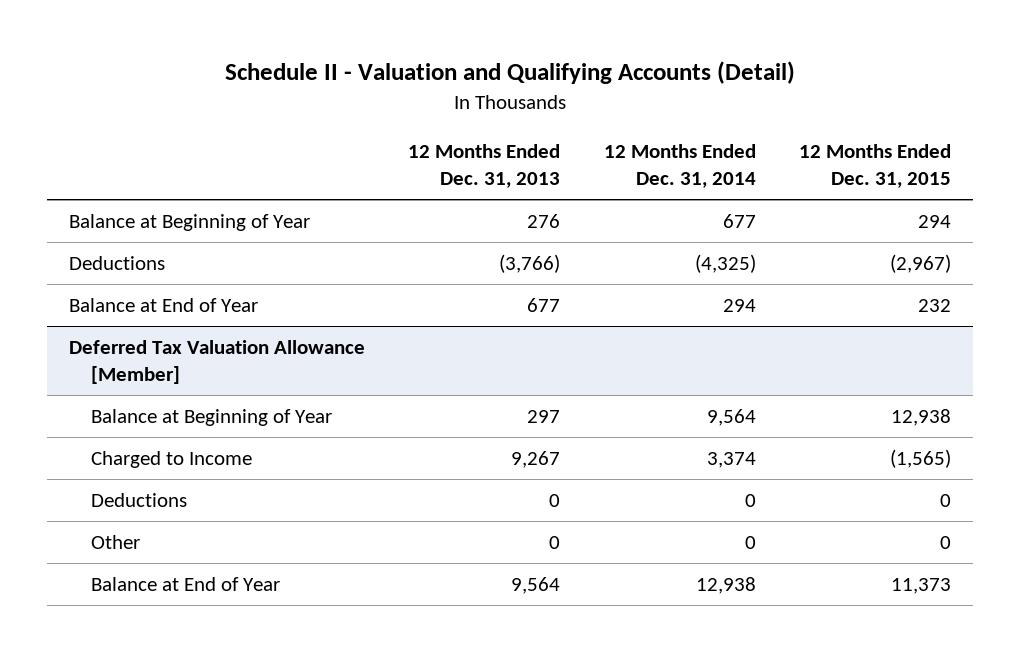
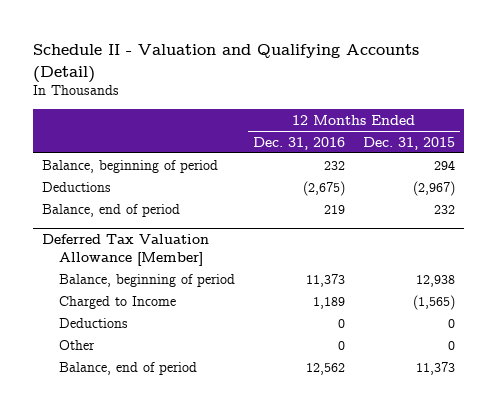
[408,144,561,188] 12 Months Ended Dec. 31, 2013 -> none
[603,144,756,188] 12 Months Ended Dec. 31, 2014 -> none
none -> [252,136,345,150] Dec. 31, 2016
[69,213,311,231] Balance at Beginning of Year -> [42,159,219,173] Balance, beginning of period
[69,297,259,312] Balance at End of Year -> [42,203,181,217] Balance, end of period
[90,408,332,426] Balance at Beginning of Year -> [58,273,235,287] Balance, beginning of period
[90,576,280,591] Balance at End of Year -> [58,361,197,375] Balance, end of period

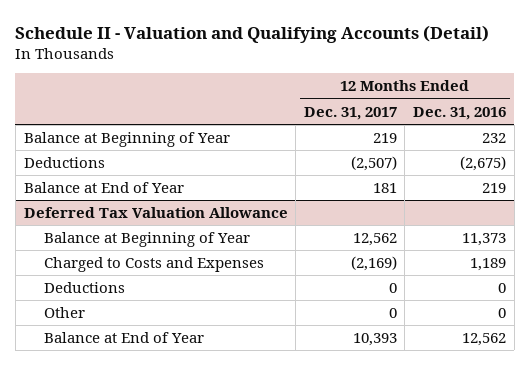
[363,136,456,150] Dec. 31, 2015 -> none
none -> [303,106,397,120] Dec. 31, 2017
[42,159,219,173] Balance, beginning of period -> [23,131,230,147] Balance at Beginning of Year
[42,203,181,217] Balance, end of period -> [23,181,184,193] Balance at End of Year
[42,234,210,266] Deferred Tax Valuation Allowance [Member] -> [23,206,288,218] Deferred Tax Valuation Allowance
[58,273,235,287] Balance, beginning of period -> [43,231,250,247] Balance at Beginning of Year
[58,295,176,309] Charged to Income -> [43,256,264,272] Charged to Costs and Expenses
[58,361,197,375] Balance, end of period -> [43,331,204,343] Balance at End of Year

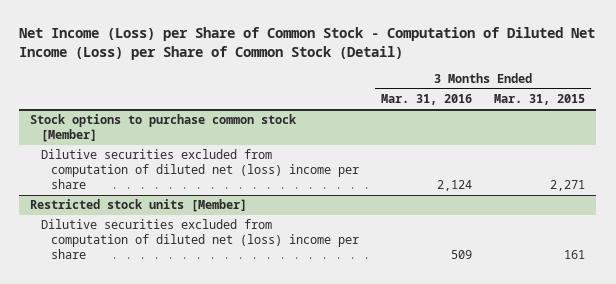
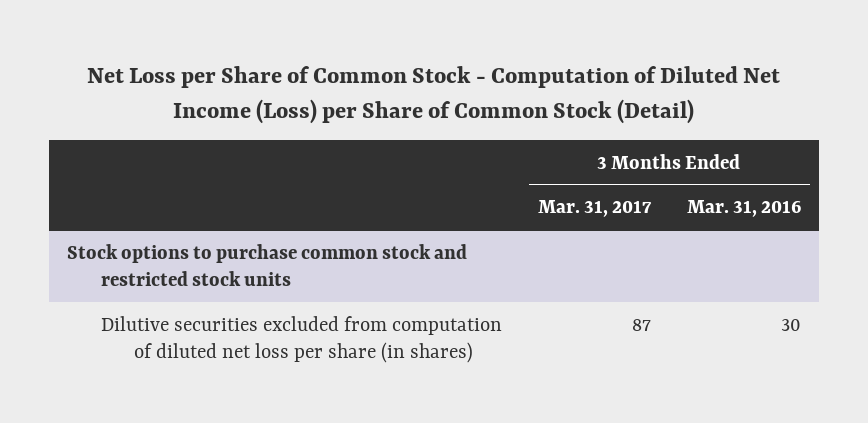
[19,27,596,60] Net Income (Loss) per Share of Common Stock - Computation of Diluted Net Income (Loss) per Share of Common Stock (Detail) -> [87,66,781,124] Net Loss per Share of Common Stock - Computation of Diluted Net Income (Loss) per Share of Common Stock (Detail)
[494,94,586,106] Mar. 31, 2015 -> none
none -> [537,200,652,218] Mar. 31, 2017
[30,199,248,213] Restricted stock units [Member] -> none
[40,219,359,260] Dilutive securities excluded from computation of diluted net (loss) income per share -> none
[30,114,298,143] Stock options to purchase common stock [Member] -> [67,243,468,286] Stock options to purchase common stock and restricted stock units
[40,149,359,190] Dilutive securities excluded from computation of diluted net (loss) income per share -> [100,315,502,363] Dilutive securities excluded from computation of diluted net loss per share (in shares)
[436,180,472,192] 2,124 -> [781,318,802,331] 30

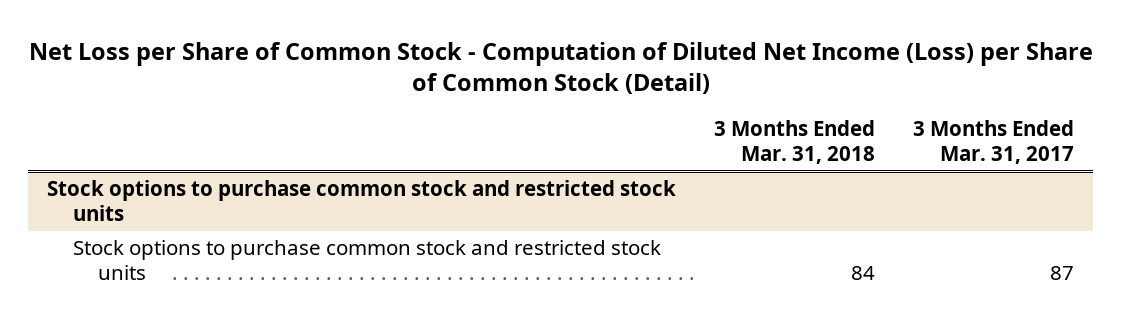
[687,200,802,218] Mar. 31, 2016 -> none
none -> [714,119,876,165] 3 Months Ended Mar. 31, 2018
[100,315,502,363] Dilutive securities excluded from computation of diluted net loss per share (in shares) -> [72,240,661,281] Stock options to purchase common stock and restricted stock units

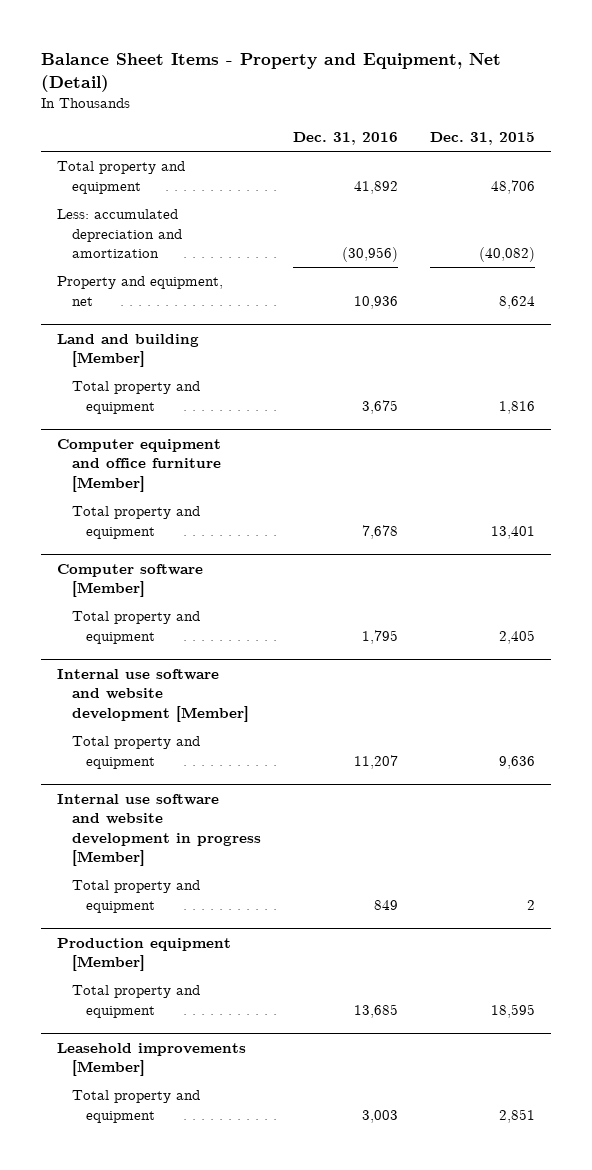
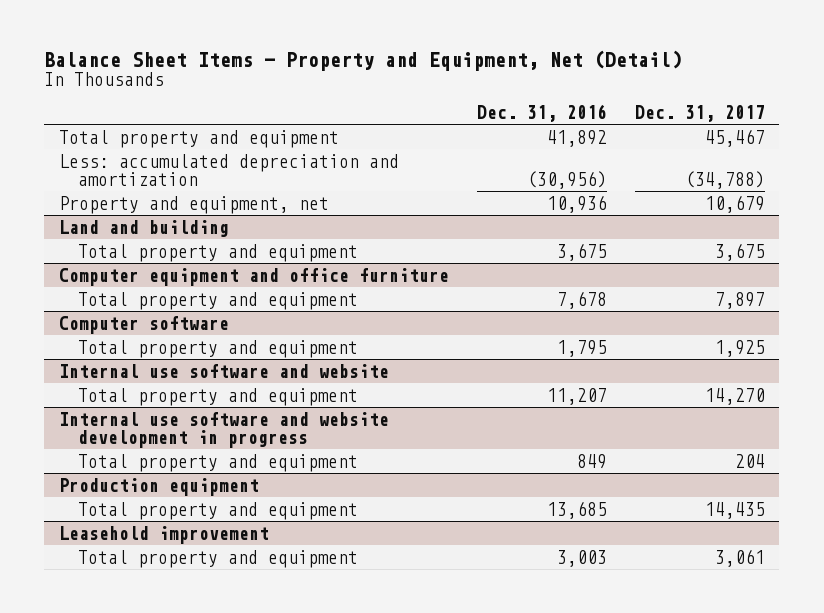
[429,132,535,146] Dec. 31, 2015 -> none
none -> [635,104,766,122] Dec. 31, 2017
[57,333,200,368] Land and building [Member] -> [58,219,229,237] Land and building
[57,438,222,492] Computer equipment and office furniture [Member] -> [58,267,449,286] Computer equipment and office furniture
[57,563,204,598] Computer software [Member] -> [58,315,229,334] Computer software
[57,668,249,722] Internal use software and website development [Member] -> [58,363,389,378] Internal use software and website
[57,793,261,867] Internal use software and website development in progress [Member] -> [58,411,389,448] Internal use software and website development in progress
[57,937,232,972] Production equipment [Member] -> [58,477,259,496] Production equipment
[57,1042,247,1077] Leasehold improvements [Member] -> [58,525,269,544] Leasehold improvement

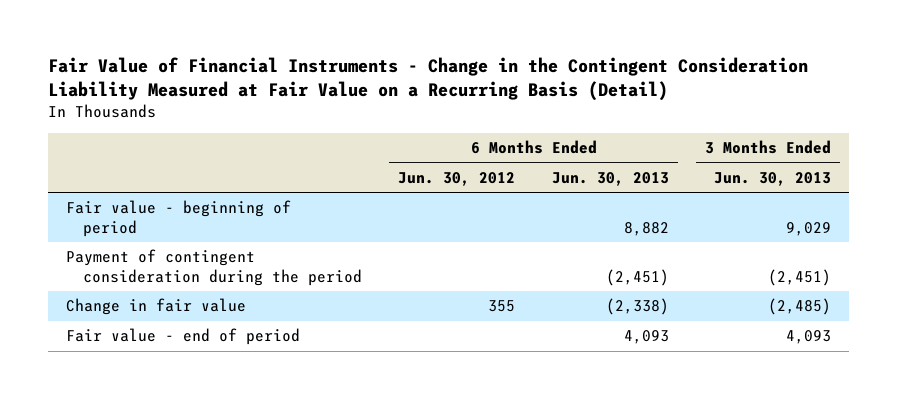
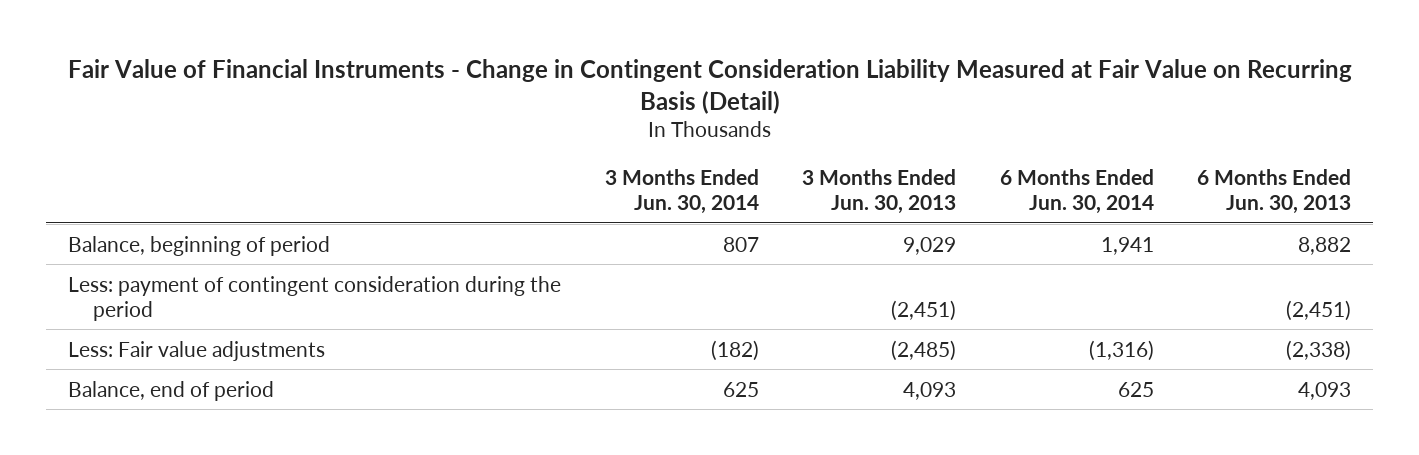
[47,56,808,102] Fair Value of Financial Instruments - Change in the Contingent Consideration Liability Measured at Fair Value on a Recurring Basis (Detail) -> [67,58,1352,114] Fair Value of Financial Instruments - Change in Contingent Consideration Liability Measured at Fair Value on Recurring Basis (Detail)
[398,171,516,186] Jun. 30, 2012 -> none
none -> [604,169,759,215] 3 Months Ended Jun. 30, 2014
none -> [999,169,1154,215] 6 Months Ended Jun. 30, 2014
[65,200,291,237] Fair value - beginning of period -> [68,235,331,256] Balance, beginning of period
[65,249,363,286] Payment of contingent consideration during the period -> [68,275,562,321] Less: payment of contingent consideration during the period
[65,298,246,316] Change in fair value -> [68,340,326,361] Less: Fair value adjustments
[65,328,300,346] Fair value - end of period -> [68,380,275,401] Balance, end of period

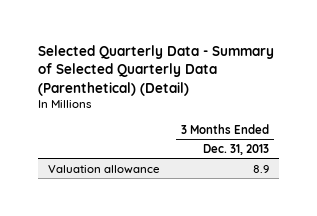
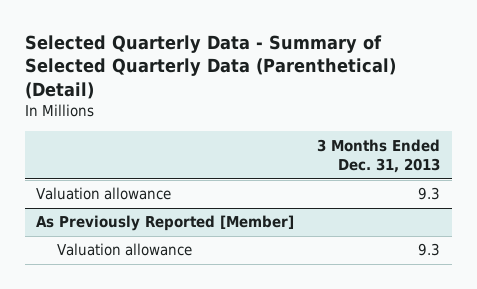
[252,164,269,173] 8.9 -> [418,187,441,201] 9.3
none -> [36,215,295,232] As Previously Reported [Member]
none -> [56,243,192,257] Valuation allowance

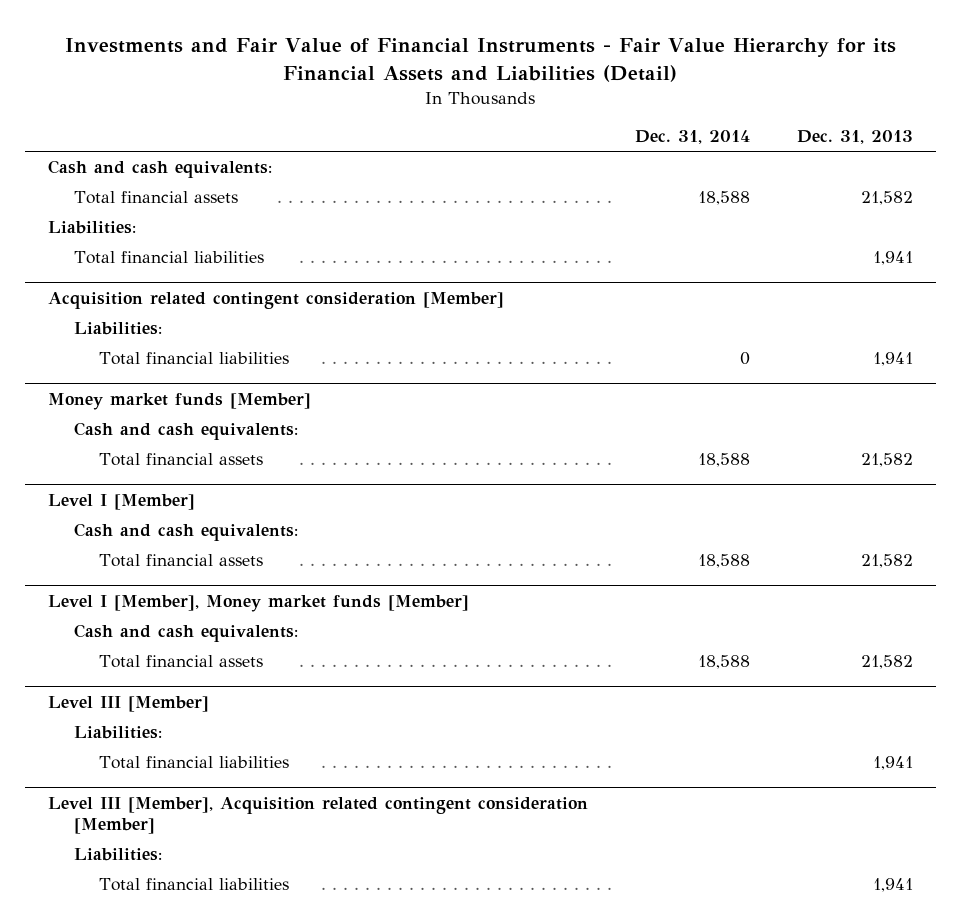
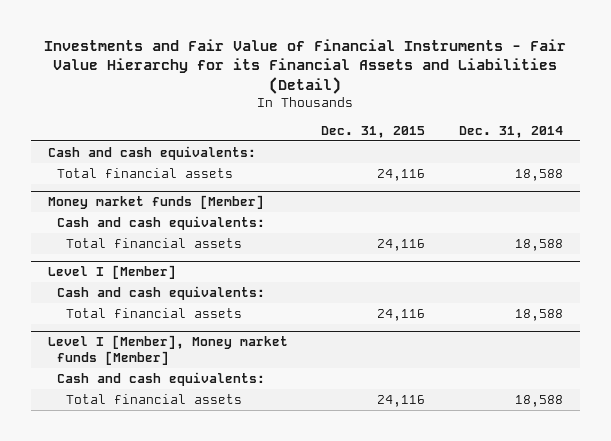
[796,130,913,145] Dec. 31, 2013 -> none
none -> [321,125,426,138] Dec. 31, 2015
[48,221,137,235] Liabilities: -> none
[73,251,264,265] Total financial liabilities -> none
[48,291,505,309] Acquisition related contingent consideration [Member] -> none
[73,322,162,336] Liabilities: -> none
[99,352,290,366] Total financial liabilities -> none
[48,695,210,712] Level III [Member] -> none
[73,726,162,740] Liabilities: -> none
[99,756,290,770] Total financial liabilities -> none
[48,796,589,835] Level III [Member], Acquisition related contingent consideration [Member] -> none
[73,848,162,862] Liabilities: -> none
[99,878,290,892] Total financial liabilities -> none

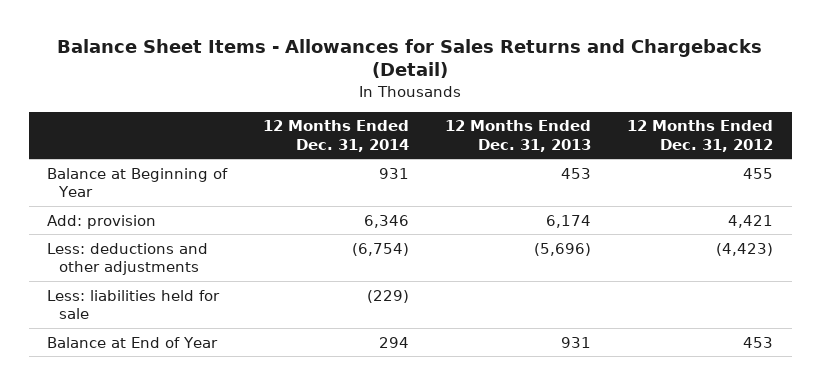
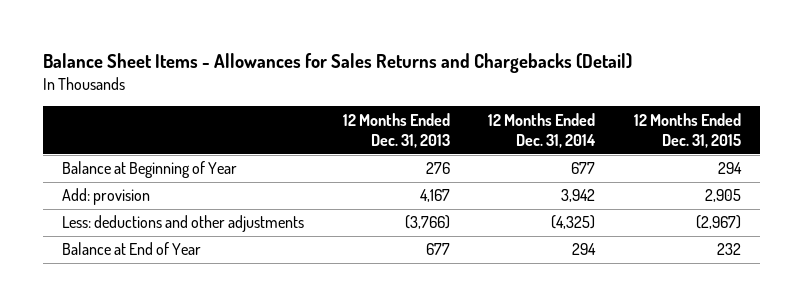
[627,120,774,152] 12 Months Ended Dec. 31, 2012 -> none
none -> [633,112,741,149] 12 Months Ended Dec. 31, 2015
[47,289,221,320] Less: liabilities held for sale -> none
[379,167,410,179] 931 -> [571,162,596,175] 677
[561,167,592,179] 453 -> [425,162,450,175] 276
[364,214,410,228] 6,346 -> [561,189,596,203] 3,942
[546,214,592,228] 6,174 -> [419,189,450,203] 4,167
[352,242,410,256] (6,754) -> [551,215,596,230] (4,325)
[534,242,592,256] (5,696) -> [404,215,450,230] (3,766)
[561,336,592,348] 931 -> [425,243,450,256] 677

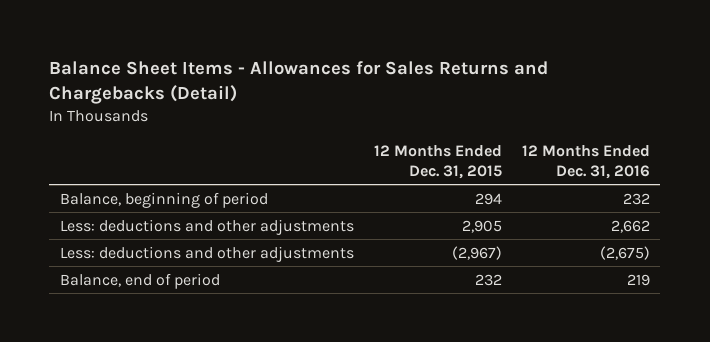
[342,112,450,149] 12 Months Ended Dec. 31, 2013 -> none
[488,112,597,149] 12 Months Ended Dec. 31, 2014 -> none
none -> [522,144,651,179] 12 Months Ended Dec. 31, 2016
[62,161,238,179] Balance at Beginning of Year -> [59,191,268,208] Balance, beginning of period
[62,188,151,206] Add: provision -> [59,218,354,235] Less: deductions and other adjustments
[62,242,202,256] Balance at End of Year -> [59,272,220,289] Balance, end of period

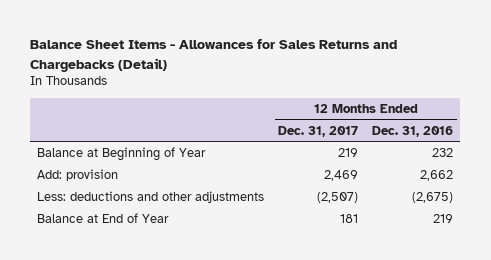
[373,144,502,179] 12 Months Ended Dec. 31, 2015 -> none
none -> [278,125,359,137] Dec. 31, 2017
[59,191,268,208] Balance, beginning of period -> [37,147,207,162] Balance at Beginning of Year
[59,218,354,235] Less: deductions and other adjustments -> [37,169,119,182] Add: provision
[59,272,220,289] Balance, end of period -> [37,213,170,224] Balance at End of Year

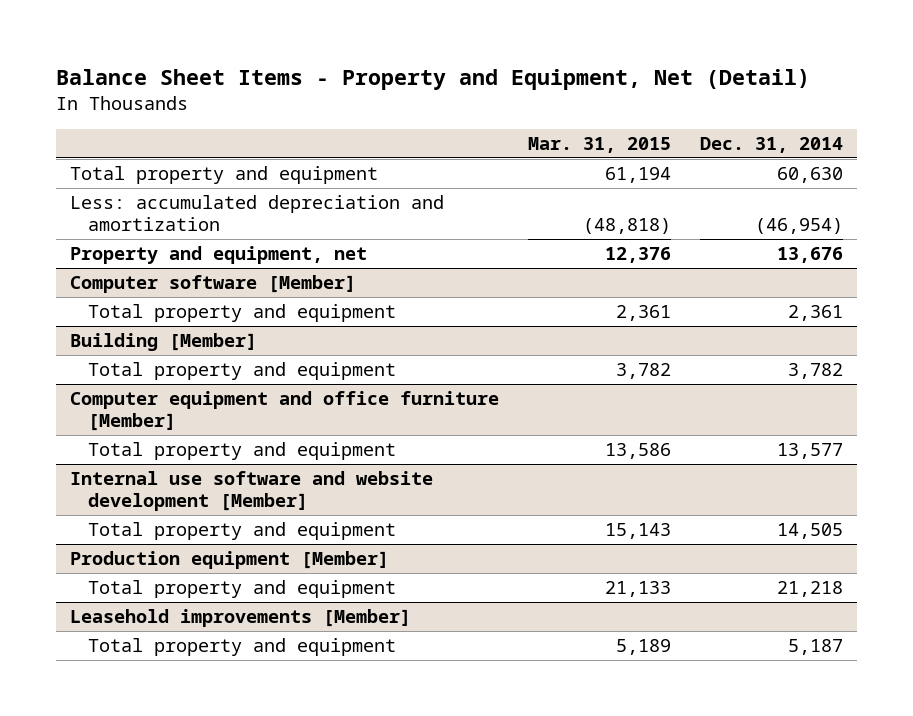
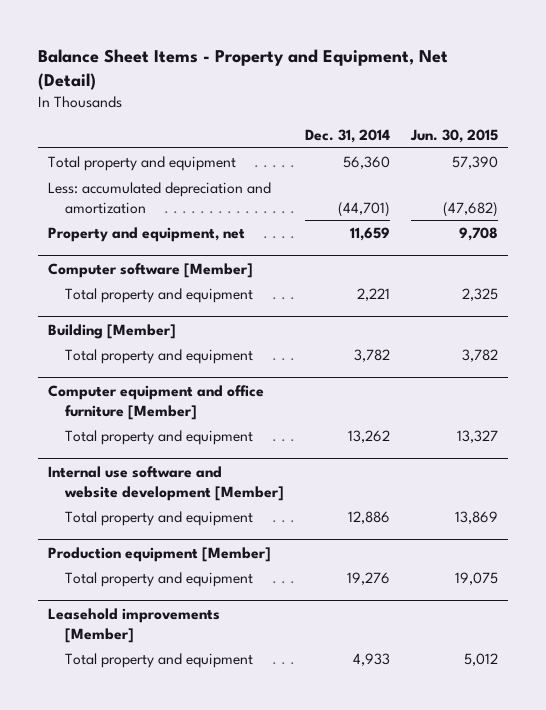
[527,137,671,154] Mar. 31, 2015 -> none
none -> [410,129,499,144] Jun. 30, 2015
[776,167,843,184] 60,630 -> [343,155,391,169] 56,360
[754,218,843,235] (46,954) -> [338,201,391,217] (44,701)
[776,247,843,264] 13,676 -> [350,226,391,241] 11,659
[787,305,843,322] 2,361 -> [357,287,391,301] 2,221
[776,443,843,460] 13,577 -> [348,429,391,443] 13,262
[776,523,843,540] 14,505 -> [348,510,391,524] 12,886
[776,581,843,598] 21,218 -> [347,571,391,585] 19,276
[787,639,843,656] 5,187 -> [353,652,391,666] 4,933

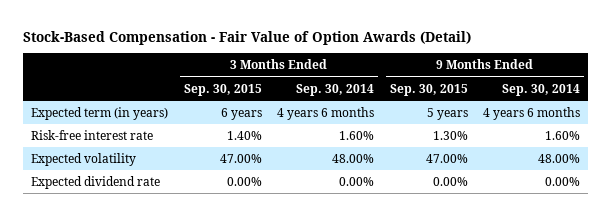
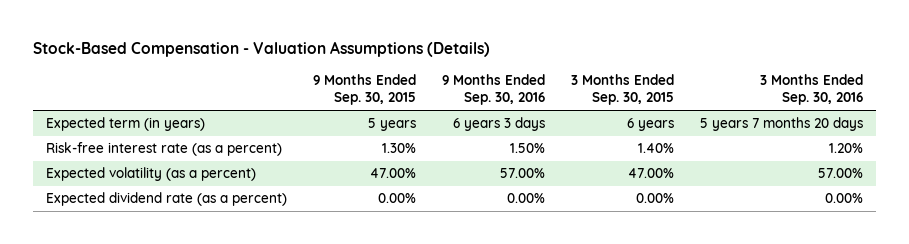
[23,30,472,45] Stock-Based Compensation - Fair Value of Option Awards (Detail) -> [33,41,491,58] Stock-Based Compensation - Valuation Assumptions (Details)
[296,83,375,96] Sep. 30, 2014 -> none
[502,83,581,96] Sep. 30, 2014 -> none
none -> [442,74,546,106] 9 Months Ended Sep. 30, 2016
none -> [759,74,863,106] 3 Months Ended Sep. 30, 2016
[30,130,153,141] Risk-free interest rate -> [46,142,283,157] Risk-free interest rate (as a percent)
[30,153,136,167] Expected volatility -> [46,167,257,182] Expected volatility (as a percent)
[30,176,160,190] Expected dividend rate -> [46,192,288,207] Expected dividend rate (as a percent)

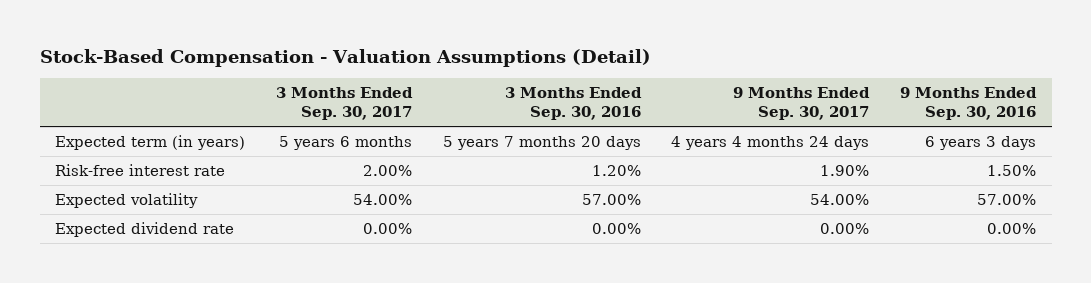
[33,41,491,58] Stock-Based Compensation - Valuation Assumptions (Details) -> [39,49,651,68] Stock-Based Compensation - Valuation Assumptions (Detail)
[313,74,417,106] 9 Months Ended Sep. 30, 2015 -> none
[570,74,674,106] 3 Months Ended Sep. 30, 2015 -> none
none -> [275,87,413,120] 3 Months Ended Sep. 30, 2017
none -> [733,87,871,120] 9 Months Ended Sep. 30, 2017
[46,142,283,157] Risk-free interest rate (as a percent) -> [55,164,226,177] Risk-free interest rate
[46,167,257,182] Expected volatility (as a percent) -> [55,193,199,209] Expected volatility
[46,192,288,207] Expected dividend rate (as a percent) -> [55,222,235,238] Expected dividend rate

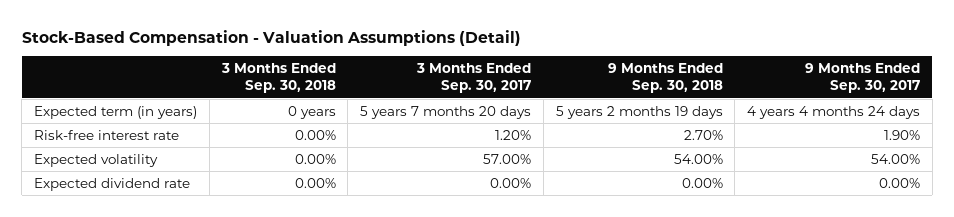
[504,87,642,120] 3 Months Ended Sep. 30, 2016 -> none
[900,87,1038,120] 9 Months Ended Sep. 30, 2016 -> none
none -> [220,62,336,94] 3 Months Ended Sep. 30, 2018
none -> [607,62,723,94] 9 Months Ended Sep. 30, 2018
[278,136,412,151] 5 years 6 months -> [360,105,532,119] 5 years 7 months 20 days
[362,165,412,177] 2.00% -> [495,129,532,140] 1.20%
[352,194,412,206] 54.00% -> [483,153,532,164] 57.00%

